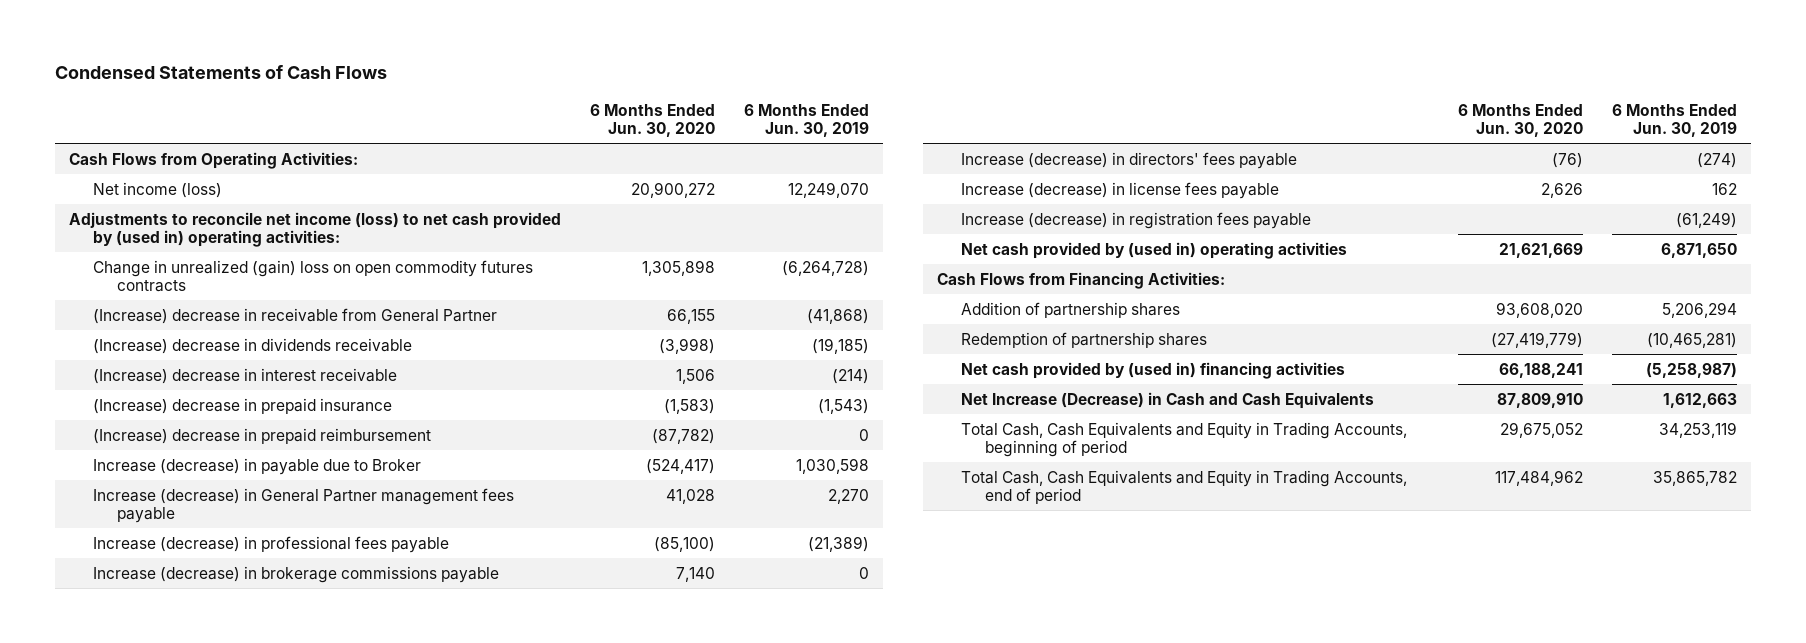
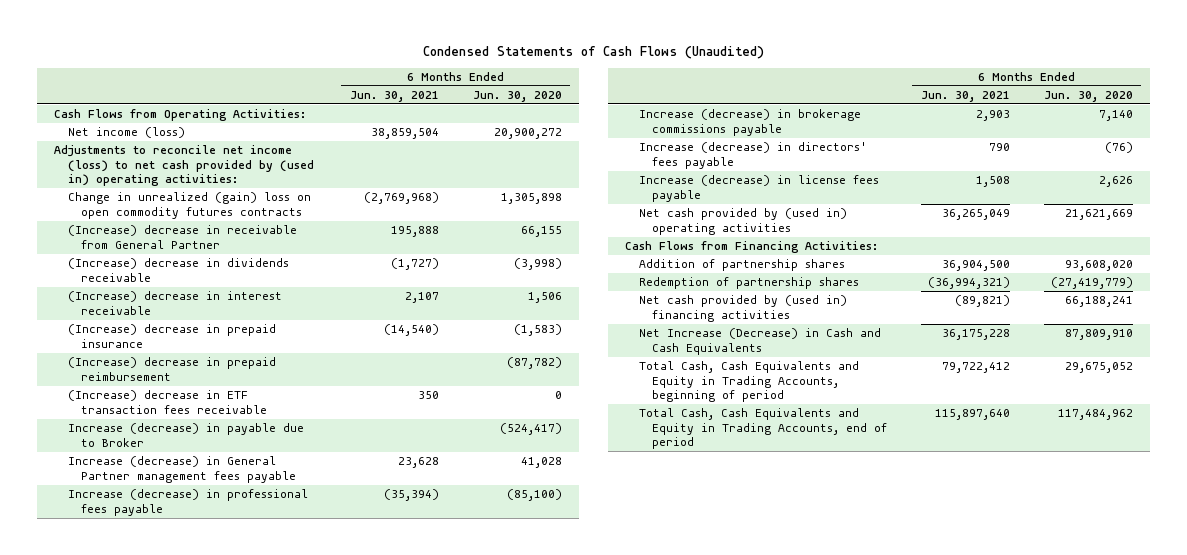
[54,65,387,80] Condensed Statements of Cash Flows -> [422,45,764,59] Condensed Statements of Cash Flows (Unaudited)
[743,103,869,138] 6 Months Ended Jun. 30, 2019 -> none
none -> [349,90,439,102] Jun. 30, 2021
none -> [67,390,267,414] (Increase) decrease in ETF transaction fees receivable
[960,211,1311,229] Increase (decrease) in registration fees payable -> none

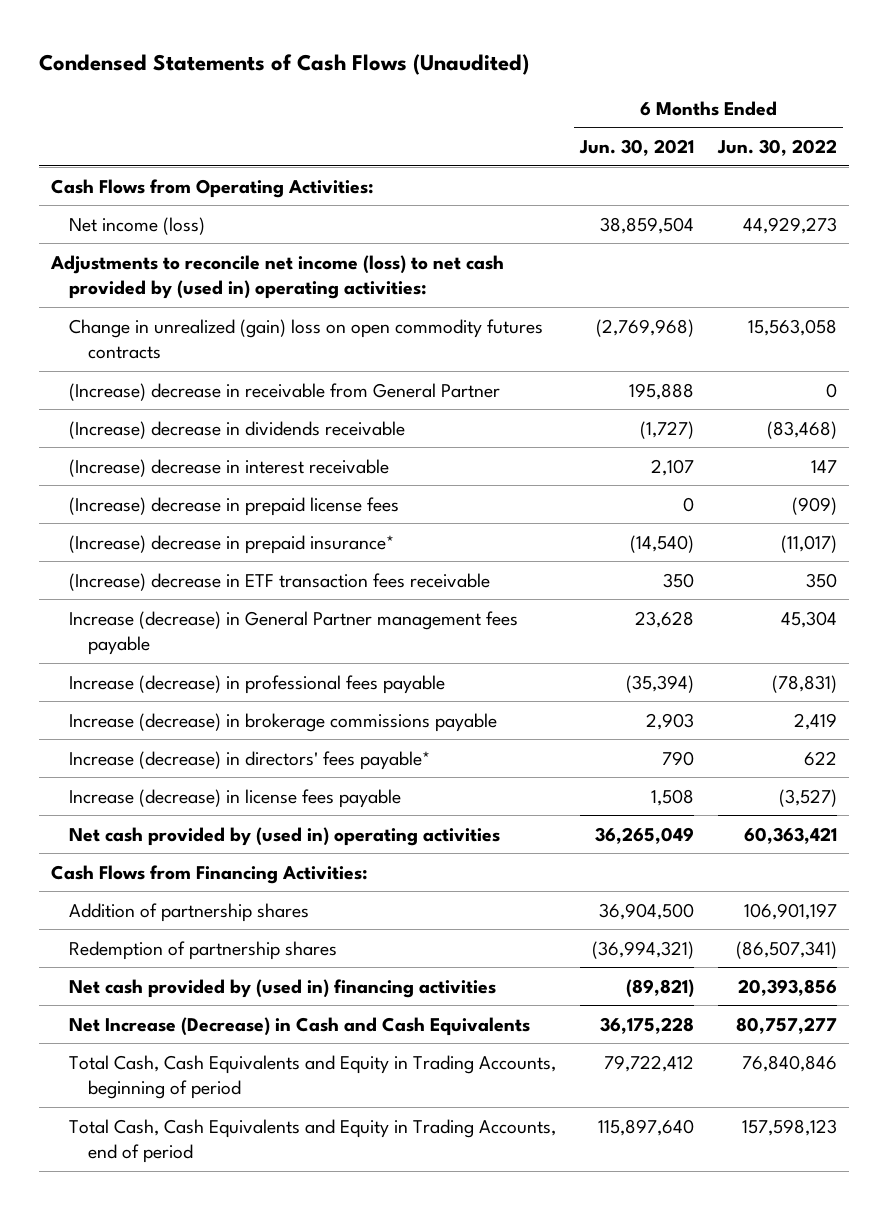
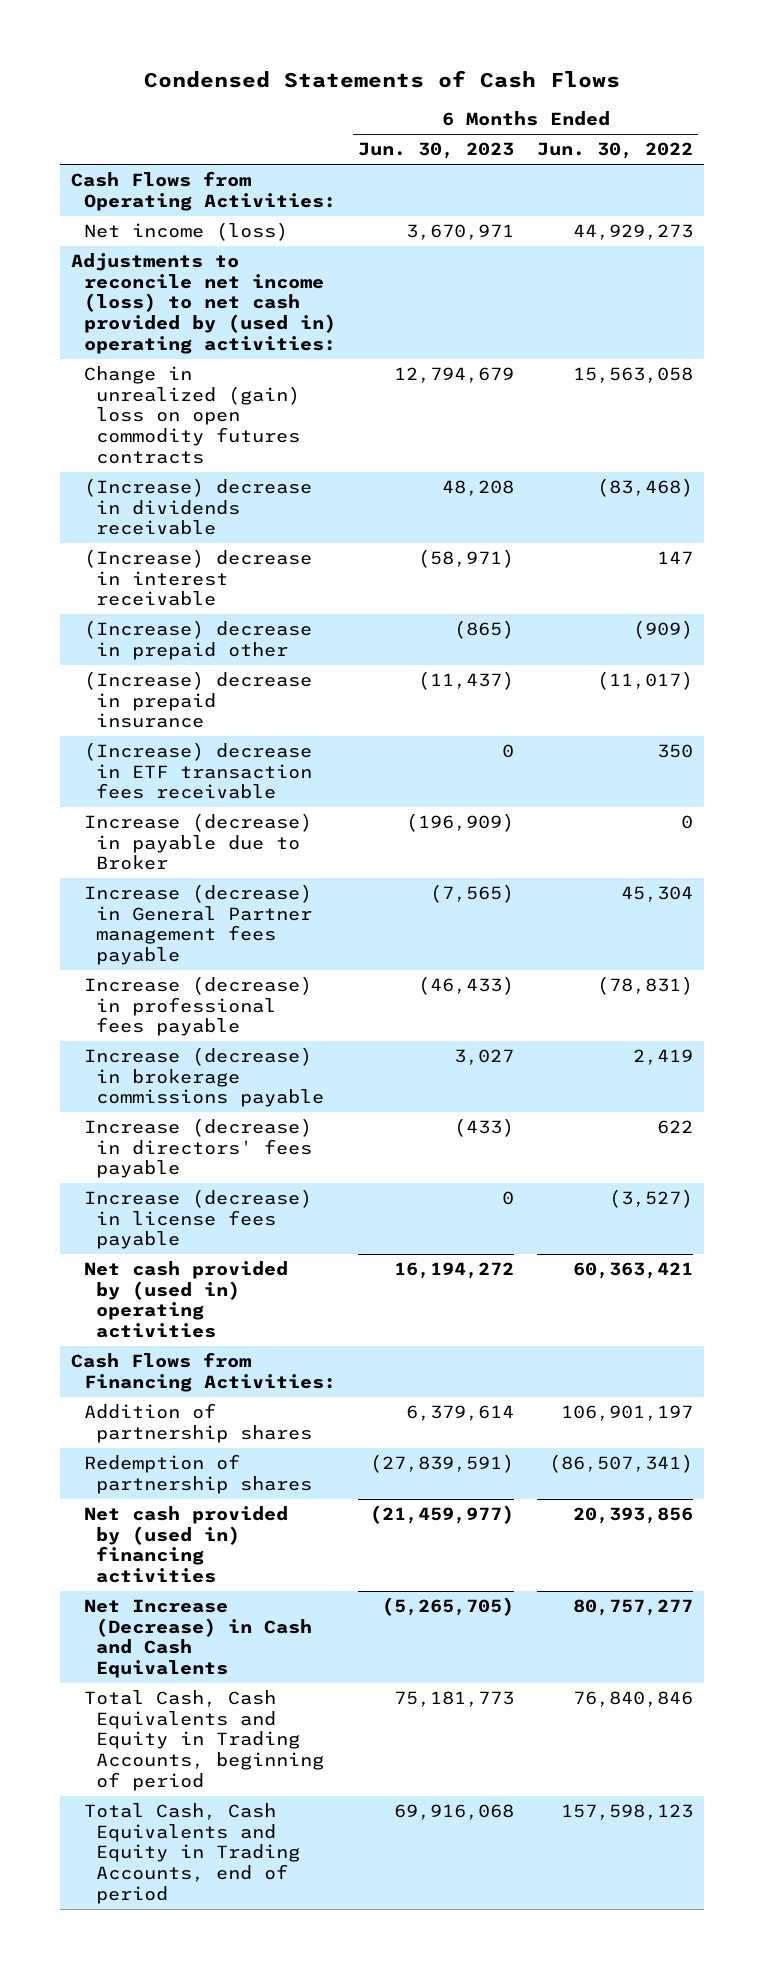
[39,53,530,75] Condensed Statements of Cash Flows (Unaudited) -> [144,69,621,88] Condensed Statements of Cash Flows
[579,139,695,157] Jun. 30, 2021 -> none
none -> [358,142,515,160] Jun. 30, 2023
[69,382,501,401] (Increase) decrease in receivable from General Partner -> none
[69,496,400,516] (Increase) decrease in prepaid license fees -> [83,620,312,660] (Increase) decrease in prepaid other
[69,534,395,554] (Increase) decrease in prepaid insurance* -> [83,671,312,729] (Increase) decrease in prepaid insurance
none -> [83,813,312,871] Increase (decrease) in payable due to Broker
[69,750,431,770] Increase (decrease) in directors' fees payable* -> [83,1118,313,1179] Increase (decrease) in directors' fees payable

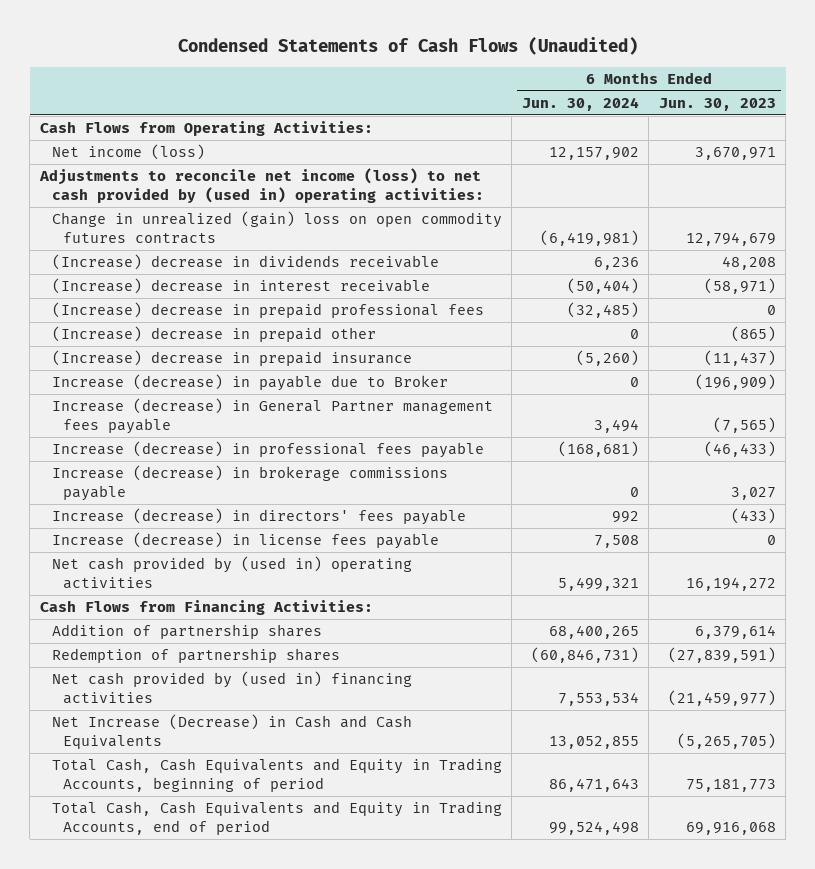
[144,69,621,88] Condensed Statements of Cash Flows -> [177,37,638,56] Condensed Statements of Cash Flows (Unaudited)
[536,142,693,160] Jun. 30, 2022 -> none
none -> [521,96,639,111] Jun. 30, 2024
none -> [51,302,484,319] (Increase) decrease in prepaid professional fees
[83,742,313,800] (Increase) decrease in ETF transaction fees receivable -> none

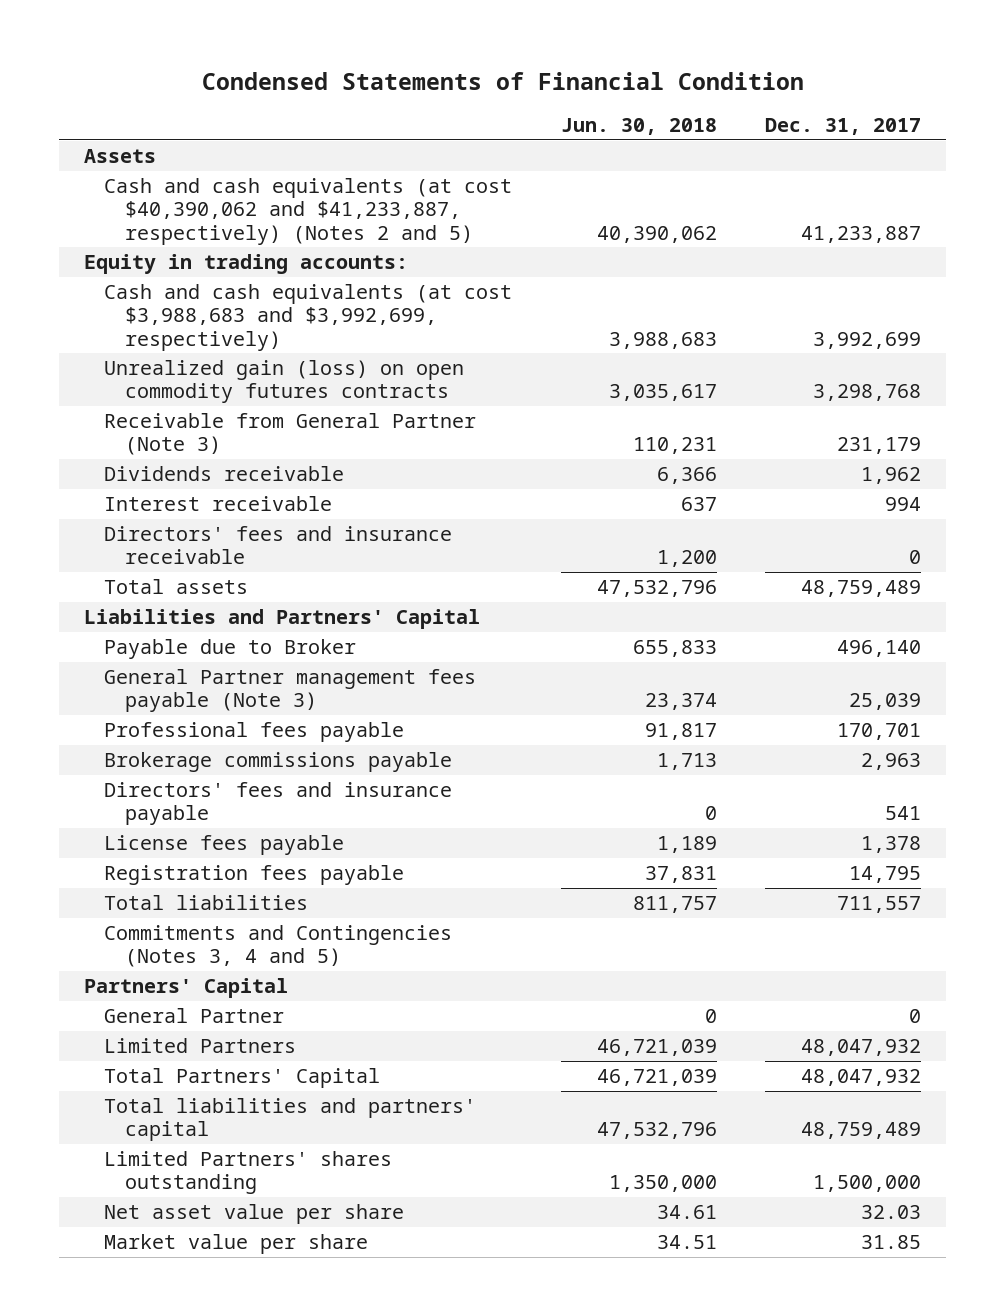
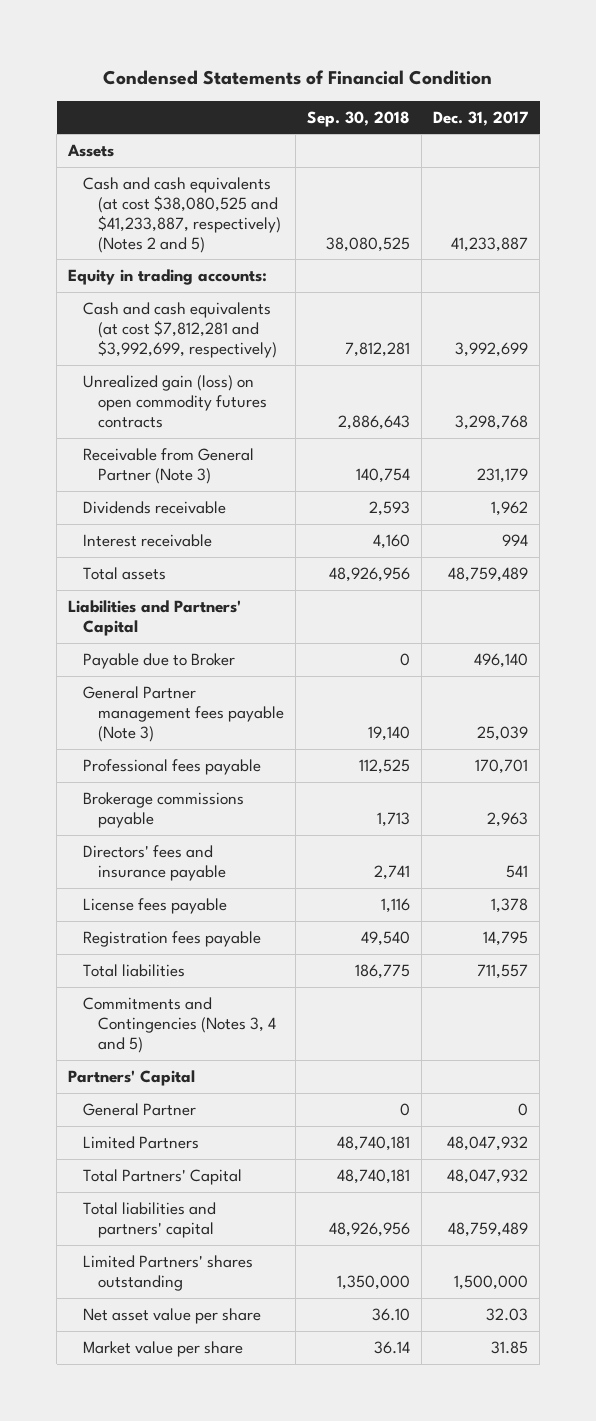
[560,117,717,135] Jun. 30, 2018 -> none
none -> [307,110,411,127] Sep. 30, 2018
[104,177,513,245] Cash and cash equivalents (at cost $40,390,062 and $41,233,887, respectively) (Notes 2 and 5) -> [83,177,282,253] Cash and cash equivalents (at cost $38,080,525 and $41,233,887, respectively) (Notes 2 and 5)
[104,283,513,351] Cash and cash equivalents (at cost $3,988,683 and $3,992,699, respectively) -> [83,302,278,358] Cash and cash equivalents (at cost $7,812,281 and $3,992,699, respectively)
[104,525,453,565] Directors' fees and insurance receivable -> none

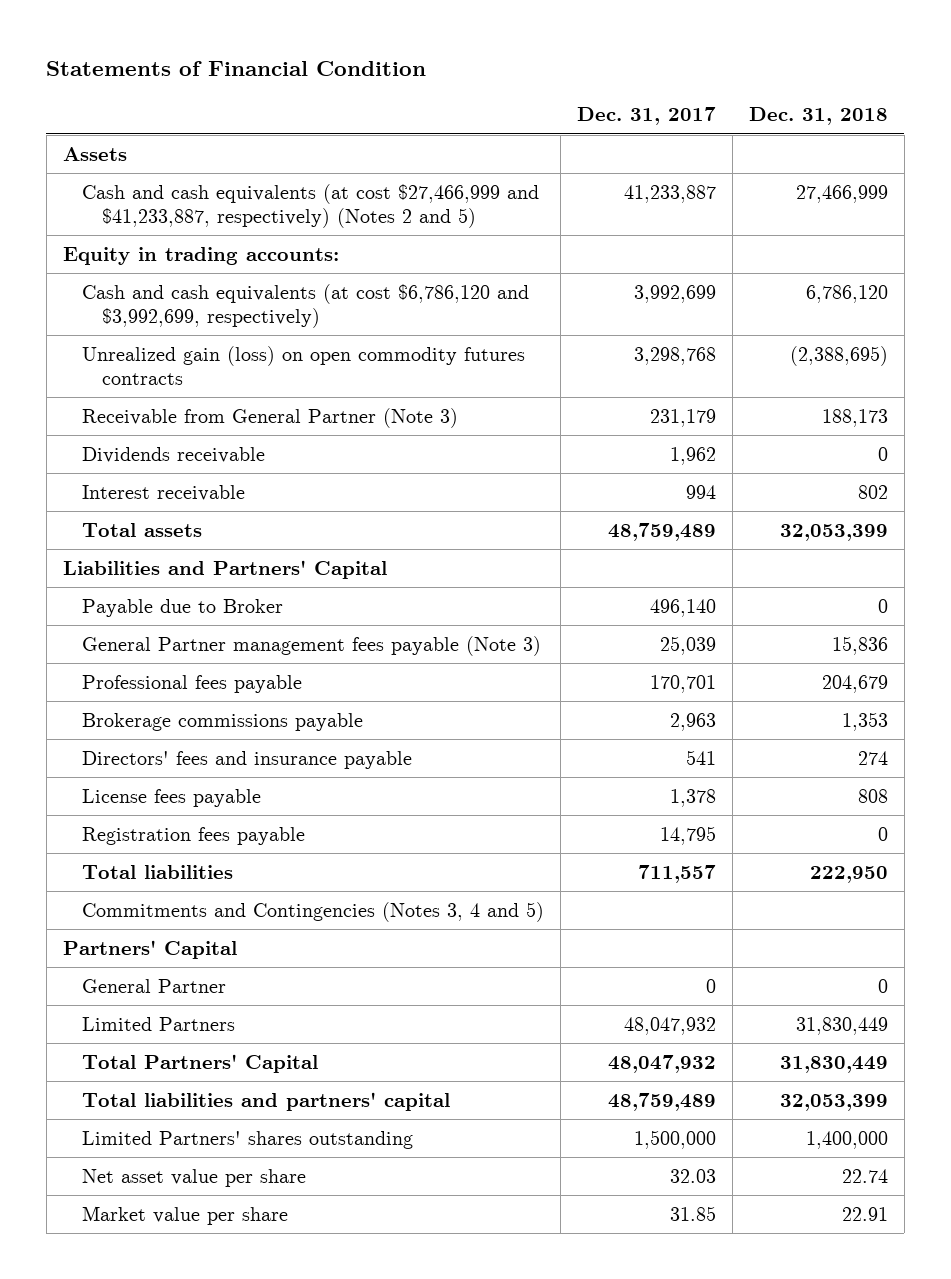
[103,69,493,85] Condensed Statements of Financial Condition -> [46,61,427,77] Statements of Financial Condition
[307,110,411,127] Sep. 30, 2018 -> none
none -> [748,107,888,126] Dec. 31, 2018
[83,177,282,253] Cash and cash equivalents (at cost $38,080,525 and $41,233,887, respectively) (Notes 2 and 5) -> [82,183,540,229] Cash and cash equivalents (at cost $27,466,999 and $41,233,887, respectively) (Notes 2 and 5)
[83,302,278,358] Cash and cash equivalents (at cost $7,812,281 and $3,992,699, respectively) -> [82,283,530,329] Cash and cash equivalents (at cost $6,786,120 and $3,992,699, respectively)

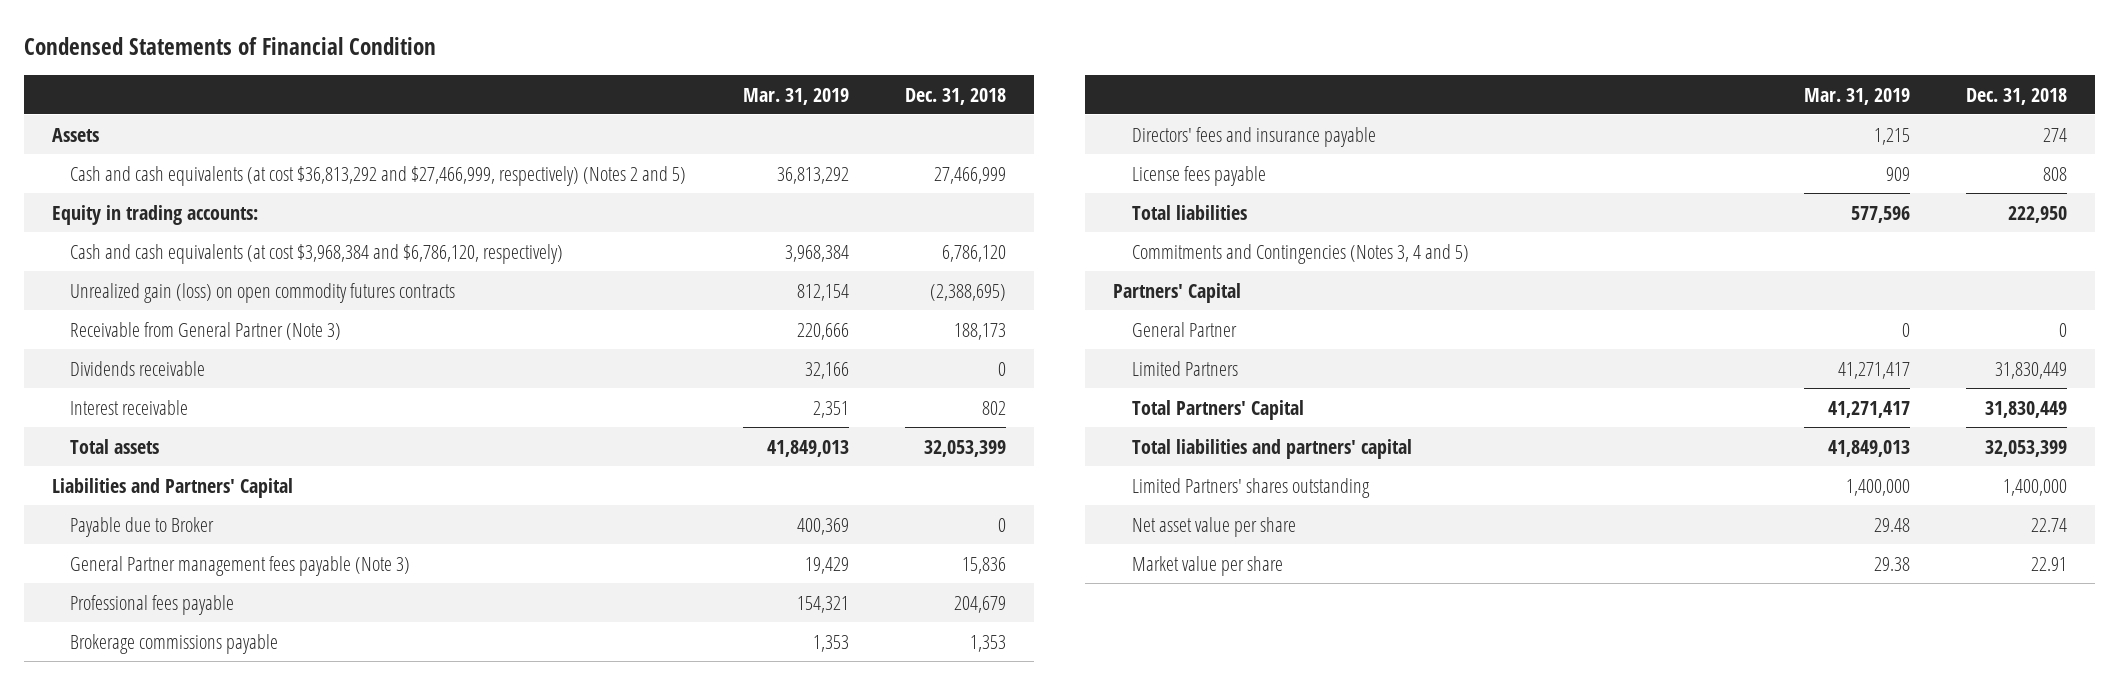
[46,61,427,77] Statements of Financial Condition -> [23,36,436,55] Condensed Statements of Financial Condition
[577,107,717,126] Dec. 31, 2017 -> none
none -> [742,87,849,105] Mar. 31, 2019
[82,183,540,229] Cash and cash equivalents (at cost $27,466,999 and $41,233,887, respectively) (Notes 2 and 5) -> [70,165,687,186] Cash and cash equivalents (at cost $36,813,292 and $27,466,999, respectively) (Notes 2 and 5)
[82,283,530,329] Cash and cash equivalents (at cost $6,786,120 and $3,992,699, respectively) -> [70,243,564,264] Cash and cash equivalents (at cost $3,968,384 and $6,786,120, respectively)
[82,826,306,845] Registration fees payable -> none

